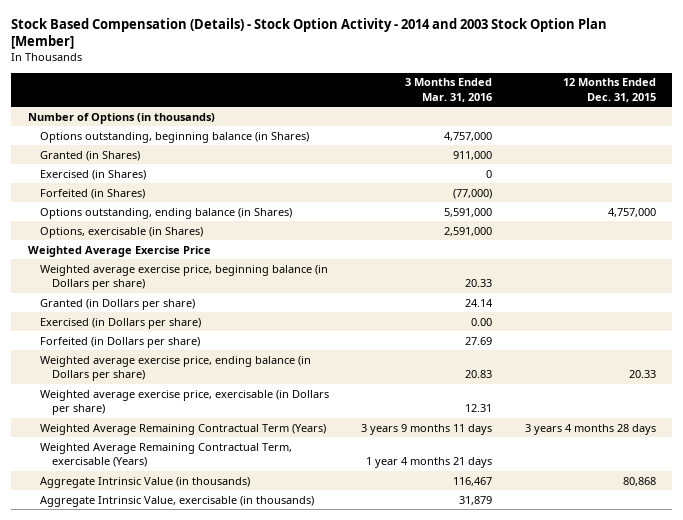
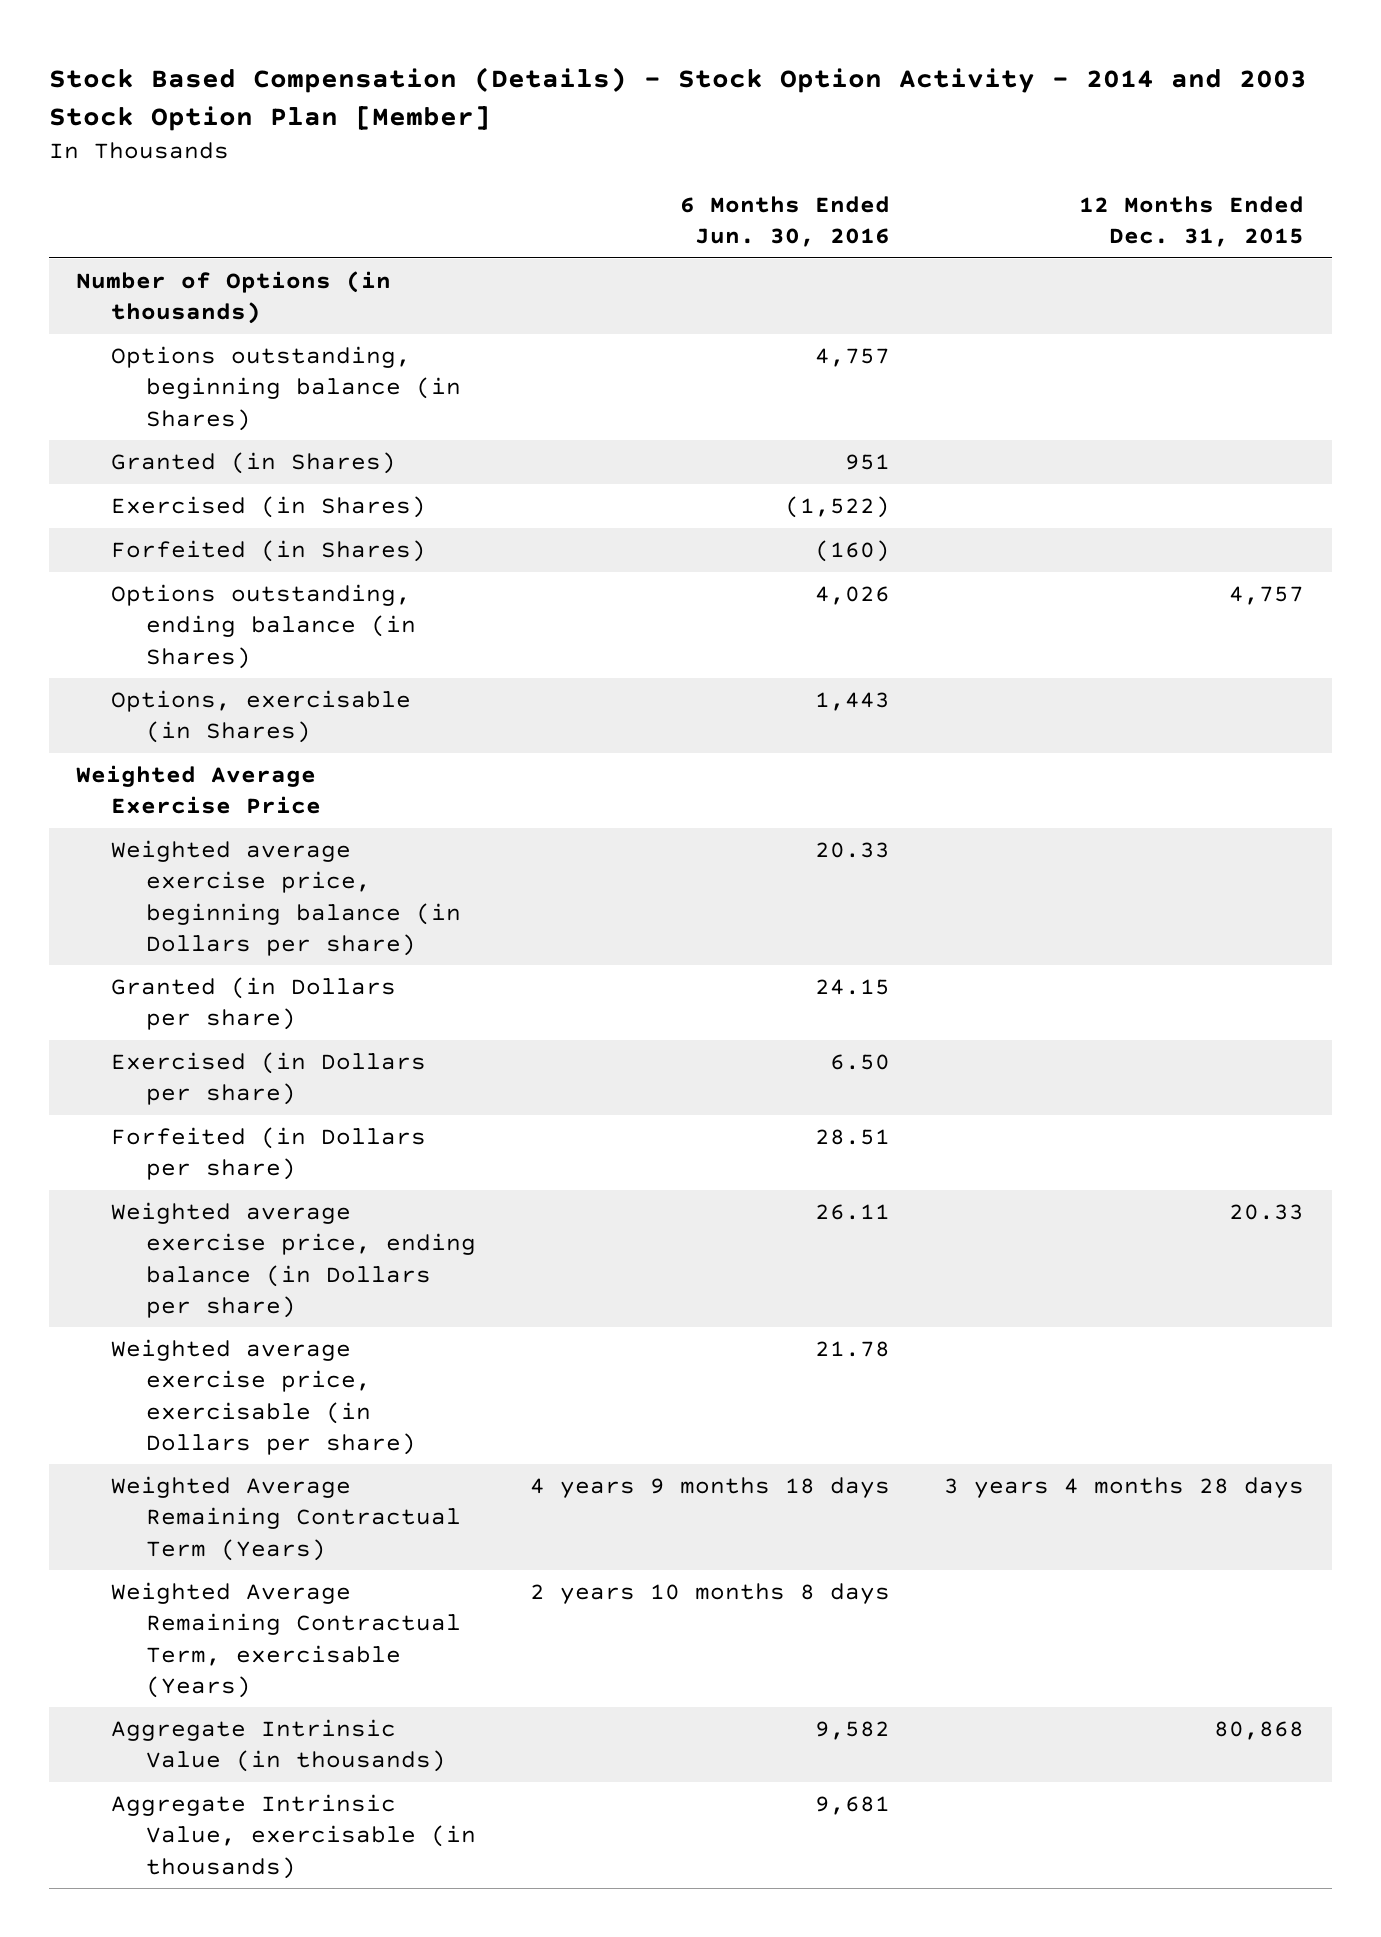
[405,78,493,102] 3 Months Ended Mar. 31, 2016 -> none
none -> [680,195,891,247] 6 Months Ended Jun. 30, 2016
[607,207,656,217] 4,757,000 -> [1229,586,1305,606] 4,757

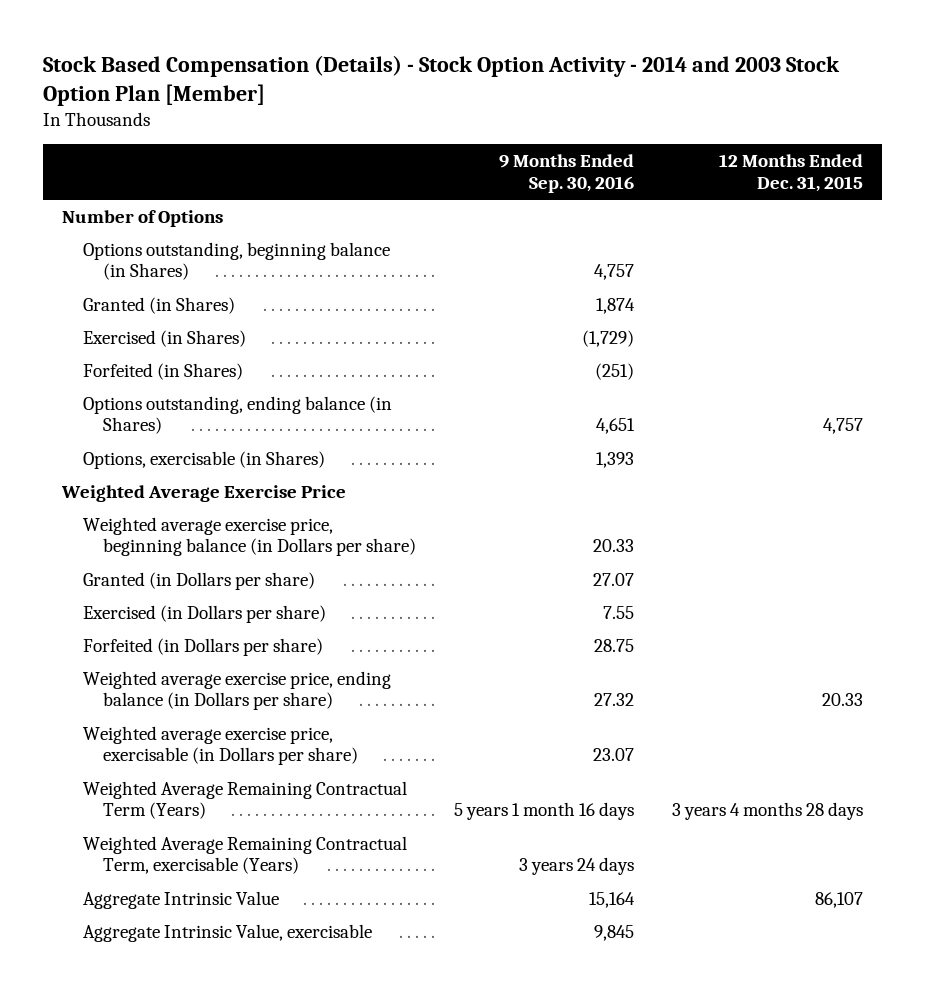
[680,195,891,247] 6 Months Ended Jun. 30, 2016 -> none
none -> [499,154,635,193] 9 Months Ended Sep. 30, 2016
[76,271,392,325] Number of Options (in thousands) -> [62,209,224,227] Number of Options
[111,1719,447,1773] Aggregate Intrinsic Value (in thousands) -> [82,890,279,909] Aggregate Intrinsic Value
[1214,1721,1305,1741] 80,868 -> [814,891,863,908] 86,107
[111,1794,477,1879] Aggregate Intrinsic Value, exercisable (in thousands) -> [82,923,372,942] Aggregate Intrinsic Value, exercisable

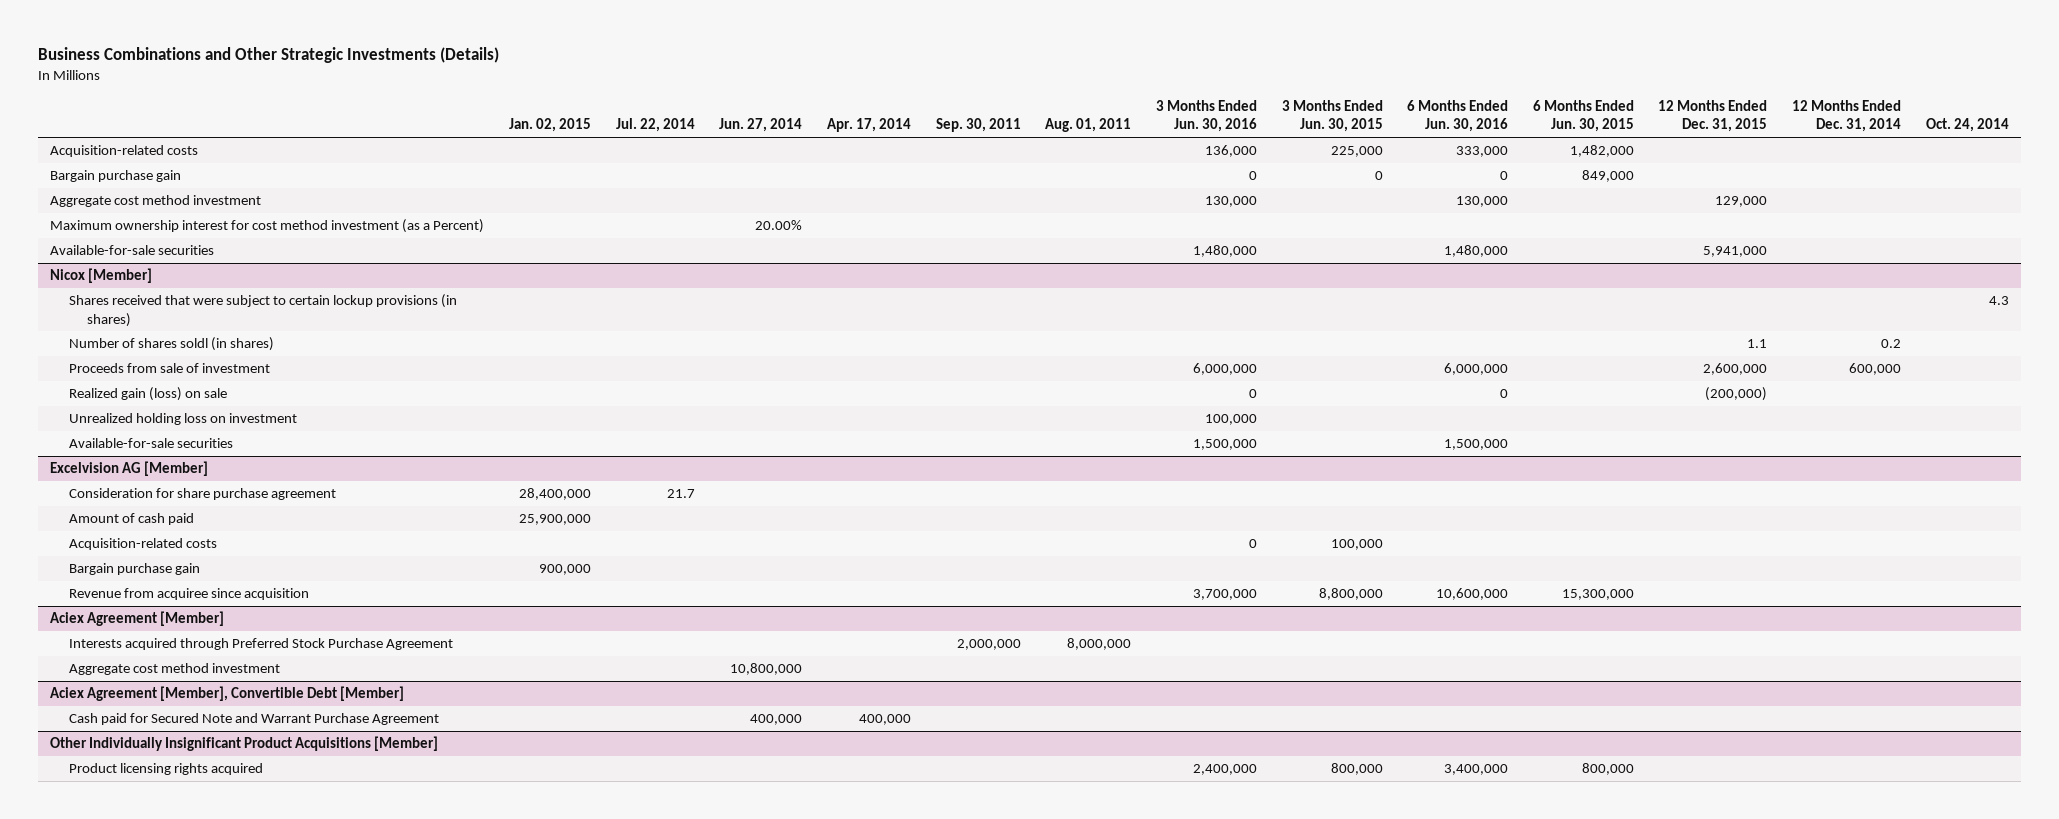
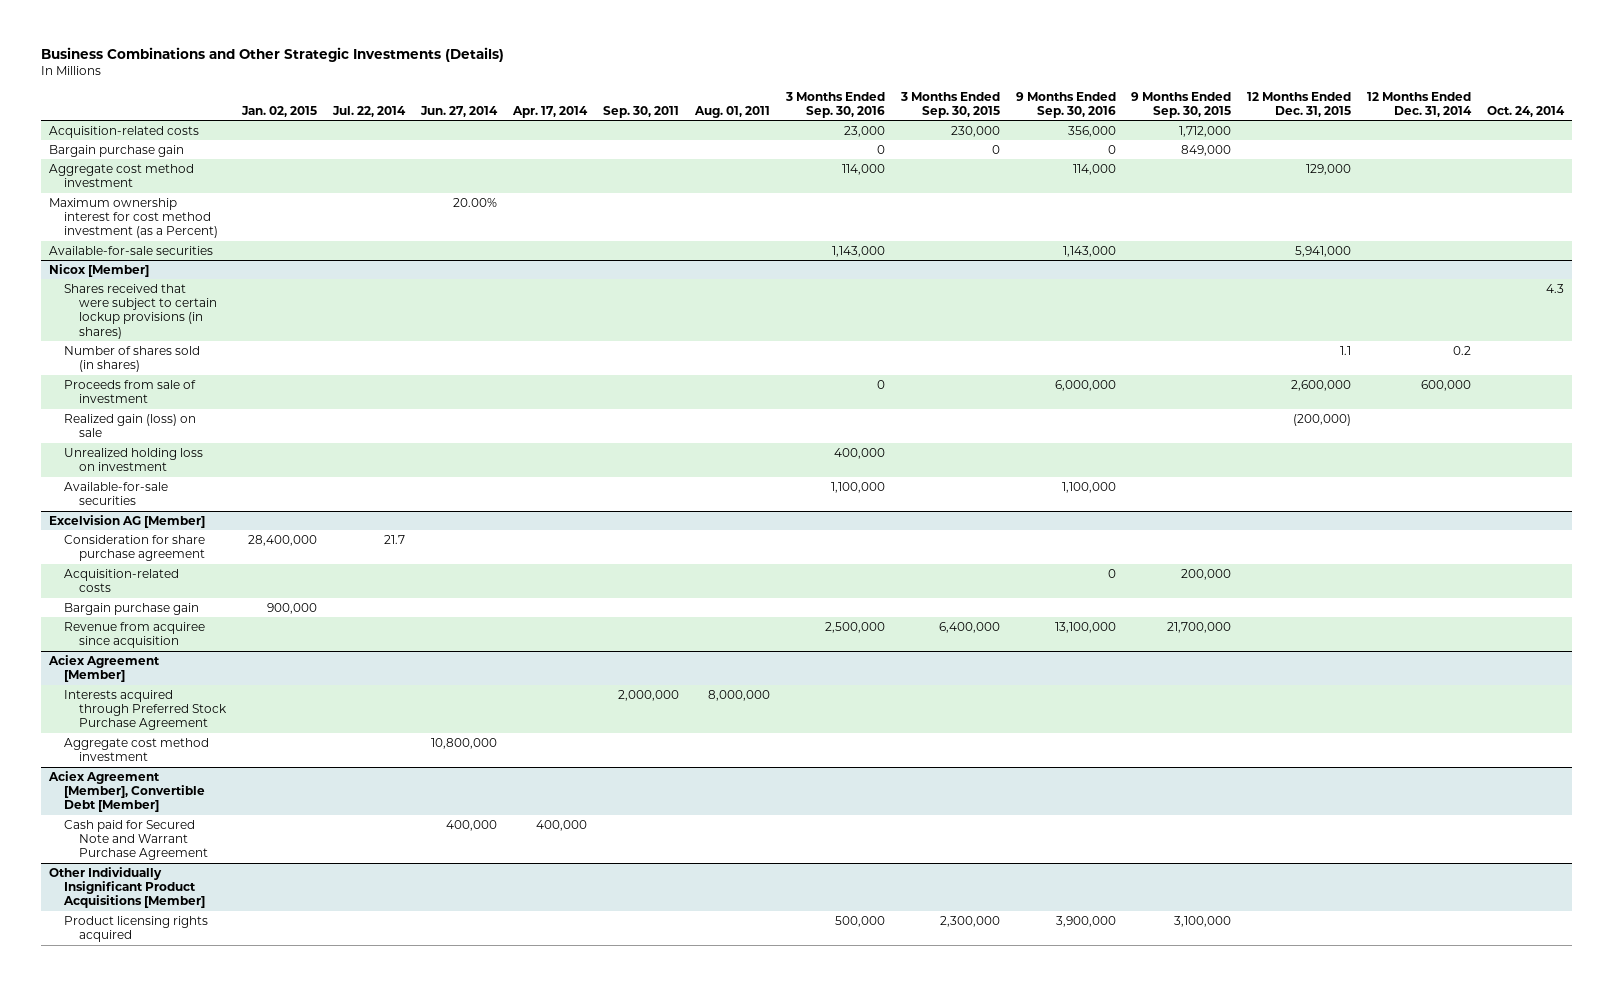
[1155,99,1257,133] 3 Months Ended Jun. 30, 2016 -> none
[1281,99,1383,133] 3 Months Ended Jun. 30, 2015 -> none
[1407,99,1509,133] 6 Months Ended Jun. 30, 2016 -> none
[1532,99,1634,133] 6 Months Ended Jun. 30, 2015 -> none
none -> [784,91,885,119] 3 Months Ended Sep. 30, 2016
none -> [899,91,1000,119] 3 Months Ended Sep. 30, 2015
none -> [1015,91,1116,119] 9 Months Ended Sep. 30, 2016
none -> [1131,91,1232,119] 9 Months Ended Sep. 30, 2015
[68,337,274,352] Number of shares soldl (in shares) -> [64,345,201,373] Number of shares sold (in shares)
[68,513,194,526] Amount of cash paid -> none

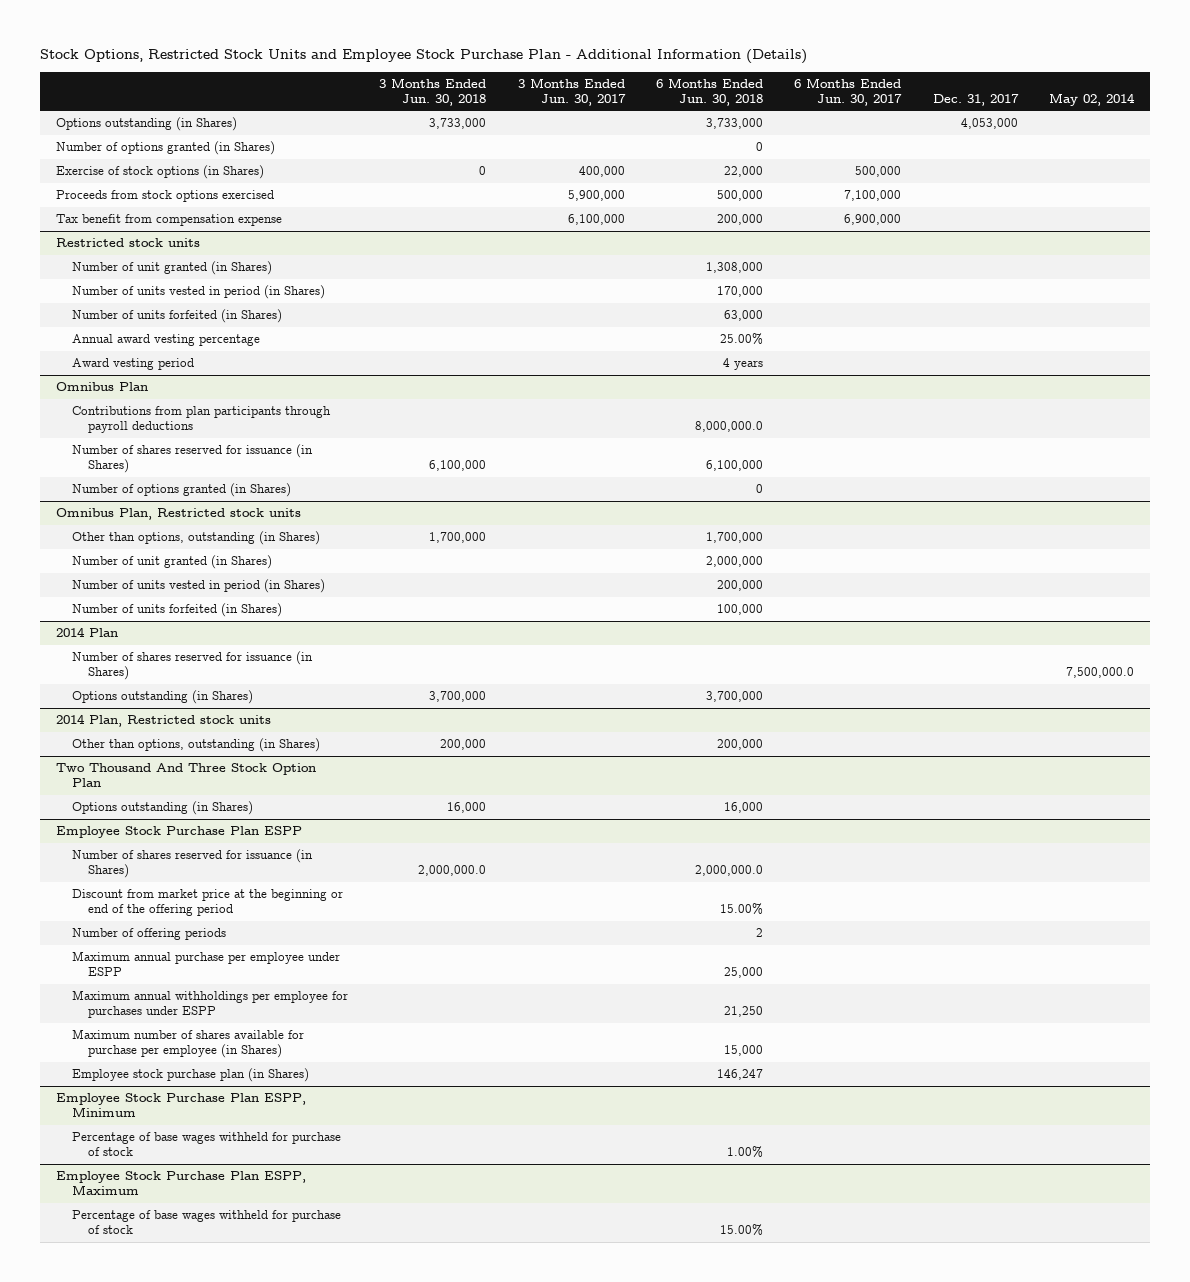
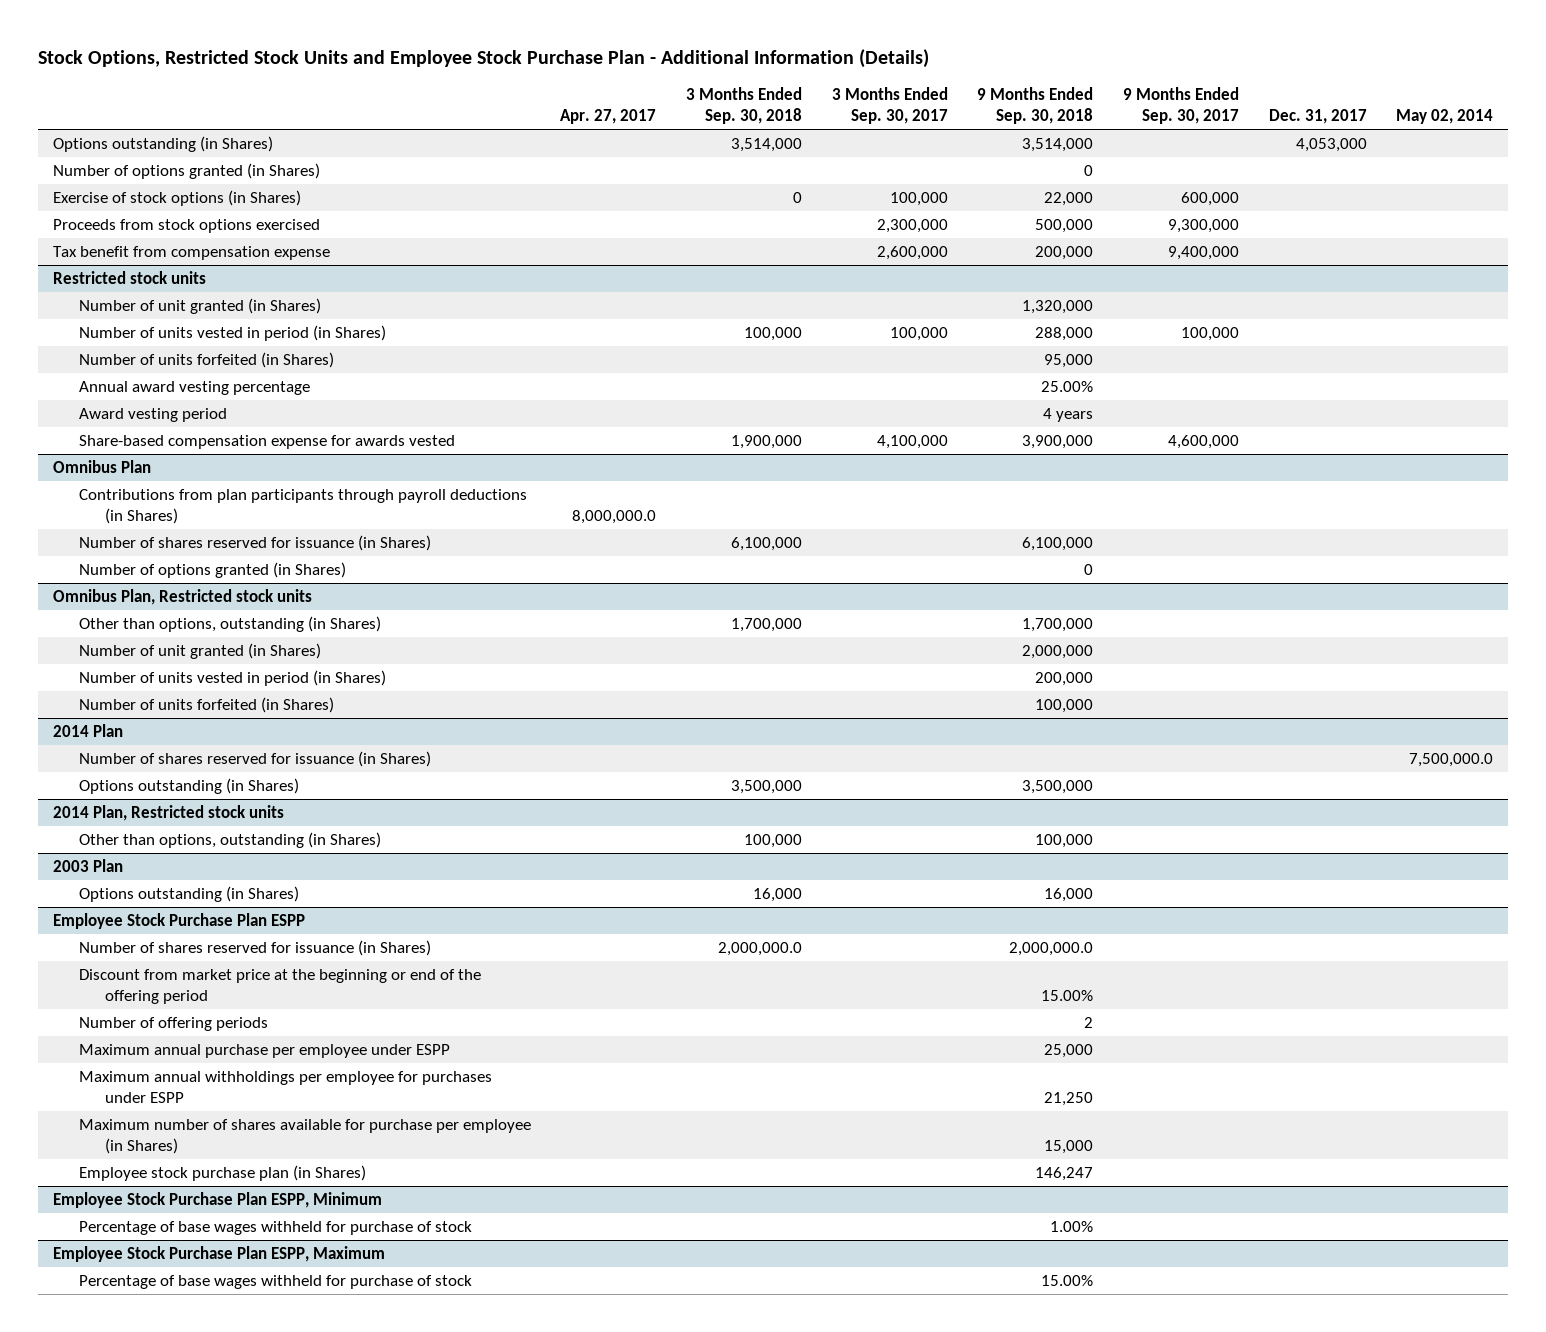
[379,77,487,106] 3 Months Ended Jun. 30, 2018 -> none
[517,77,626,106] 3 Months Ended Jun. 30, 2017 -> none
[656,77,764,106] 6 Months Ended Jun. 30, 2018 -> none
[794,77,903,106] 6 Months Ended Jun. 30, 2017 -> none
none -> [560,109,657,125] Apr. 27, 2017
none -> [685,87,802,125] 3 Months Ended Sep. 30, 2018
none -> [831,87,948,125] 3 Months Ended Sep. 30, 2017
none -> [977,87,1094,125] 9 Months Ended Sep. 30, 2018
none -> [1122,87,1239,125] 9 Months Ended Sep. 30, 2017
none -> [78,435,455,450] Share-based compensation expense for awards vested
[72,406,332,433] Contributions from plan participants through payroll deductions -> [78,489,527,524] Contributions from plan participants through payroll deductions (in Shares)
[55,763,316,787] Two Thousand And Three Stock Option Plan -> [52,859,123,873] 2003 Plan

